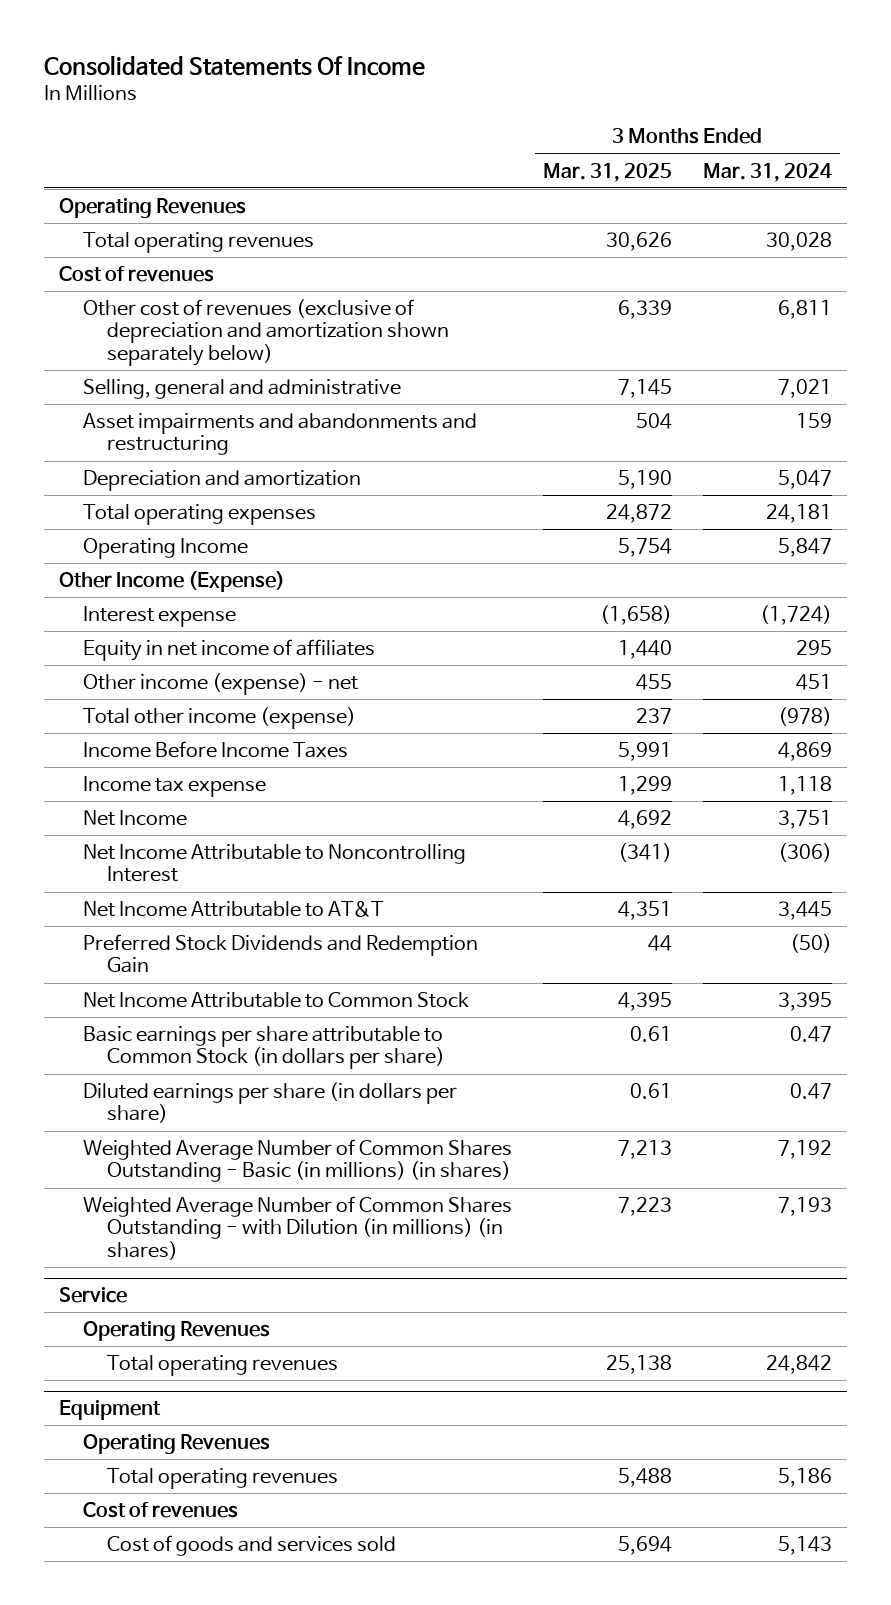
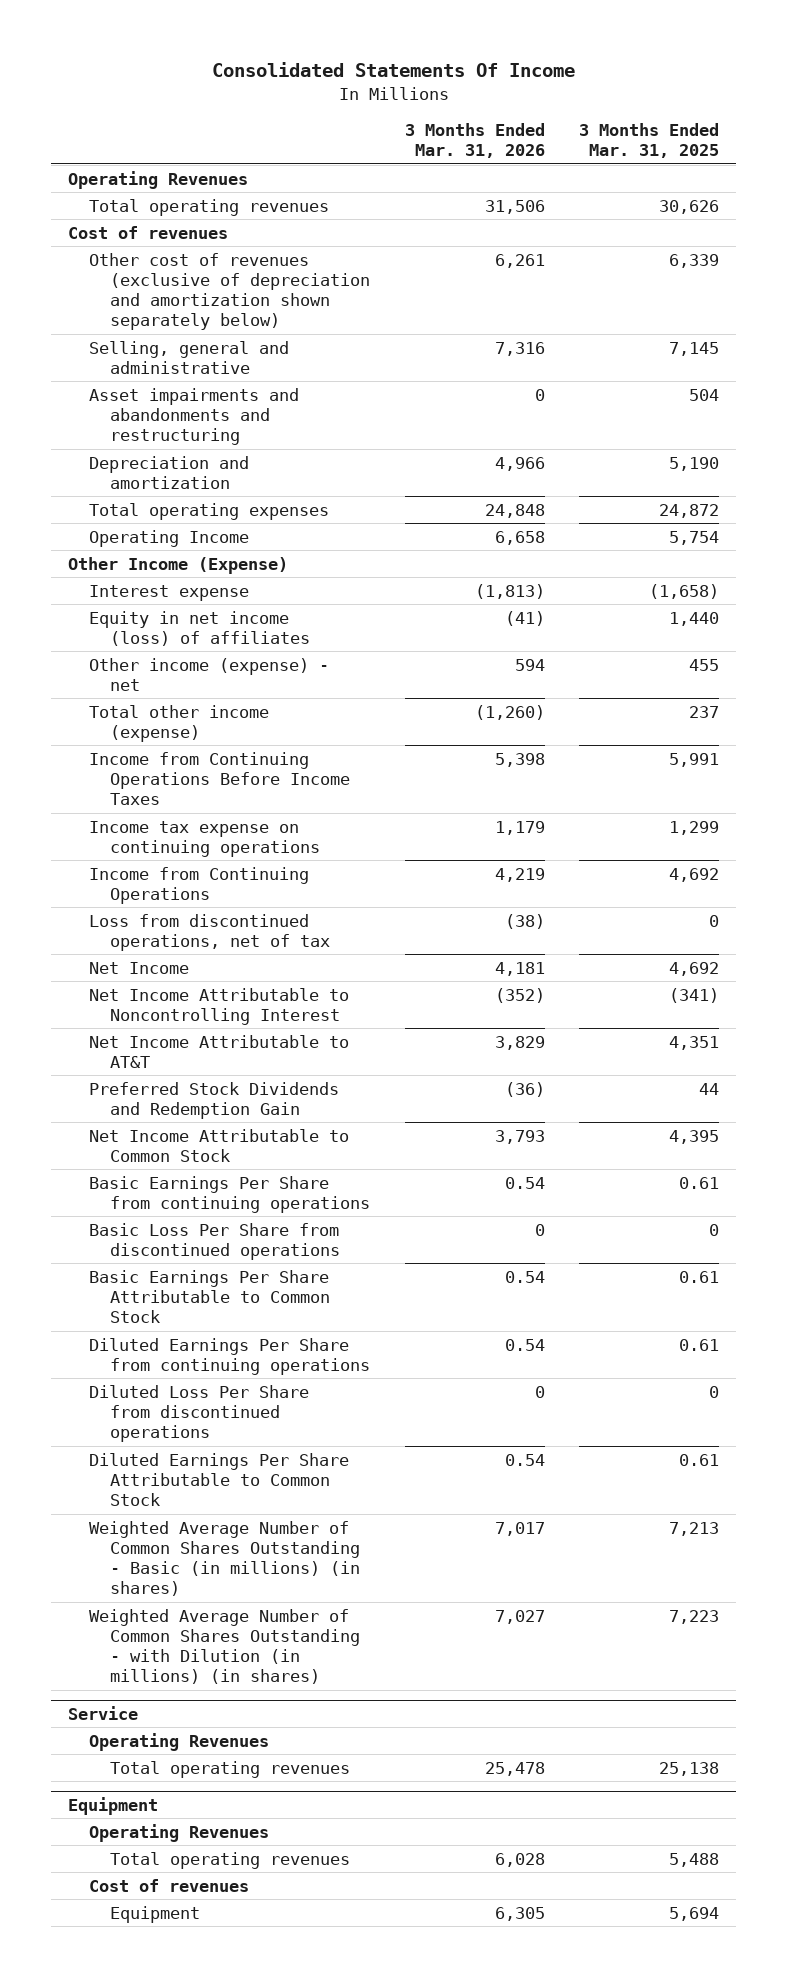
[702,162,832,182] Mar. 31, 2024 -> none
none -> [404,122,545,159] 3 Months Ended Mar. 31, 2026
[83,639,376,662] Equity in net income of affiliates -> [89,610,311,646] Equity in net income (loss) of affiliates
[83,741,349,759] Income Before Income Taxes -> [89,751,351,806] Income from Continuing Operations Before Income Taxes
[83,776,267,798] Income tax expense -> [89,820,321,857] Income tax expense on continuing operations
none -> [89,866,310,904] Income from Continuing Operations
none -> [89,913,331,951] Loss from discontinued operations, net of tax
none -> [89,1175,371,1213] Basic Earnings Per Share from continuing operations
none -> [89,1222,341,1260] Basic Loss Per Share from discontinued operations
[83,1026,446,1070] Basic earnings per share attributable to Common Stock (in dollars per share) -> [89,1269,331,1324] Basic Earnings Per Share Attributable to Common Stock
none -> [89,1337,371,1375] Diluted Earnings Per Share from continuing operations
none -> [89,1384,310,1443] Diluted Loss Per Share from discontinued operations
[83,1082,458,1124] Diluted earnings per share (in dollars per share) -> [89,1452,350,1507] Diluted Earnings Per Share Attributable to Common Stock
[107,1535,397,1557] Cost of goods and services sold -> [110,1905,201,1923] Equipment

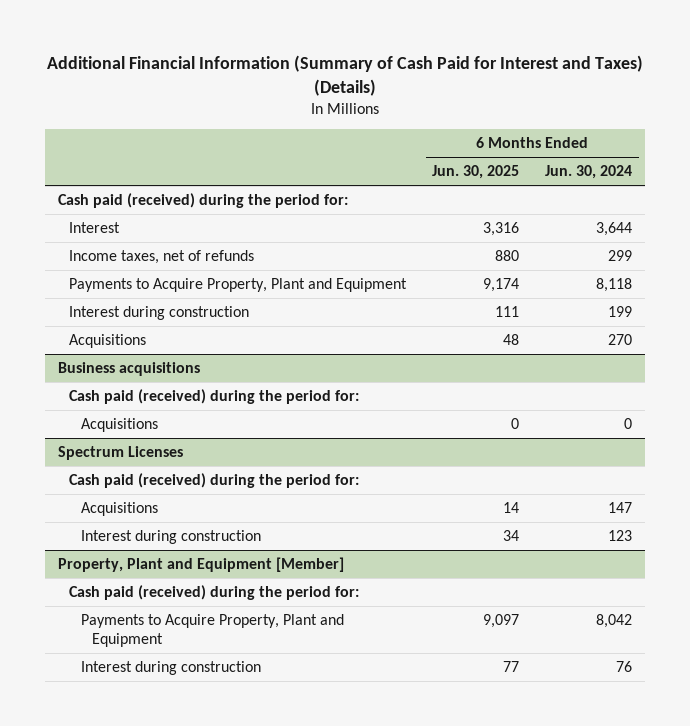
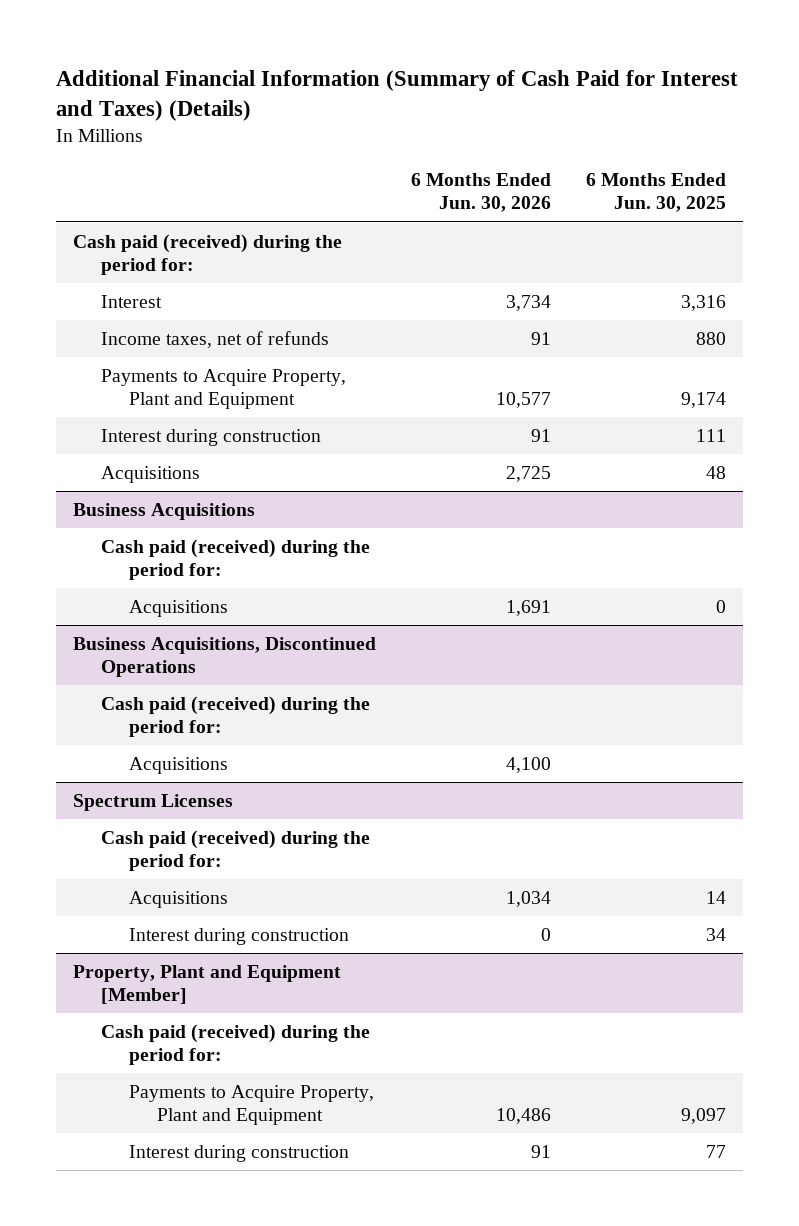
[545,165,633,180] Jun. 30, 2024 -> none
none -> [411,173,552,213] 6 Months Ended Jun. 30, 2026
[58,362,201,377] Business acquisitions -> [73,502,256,520] Business Acquisitions
none -> [73,636,377,677] Business Acquisitions, Discontinued Operations
none -> [101,695,371,737] Cash paid (received) during the period for:
none -> [129,756,229,774] Acquisitions

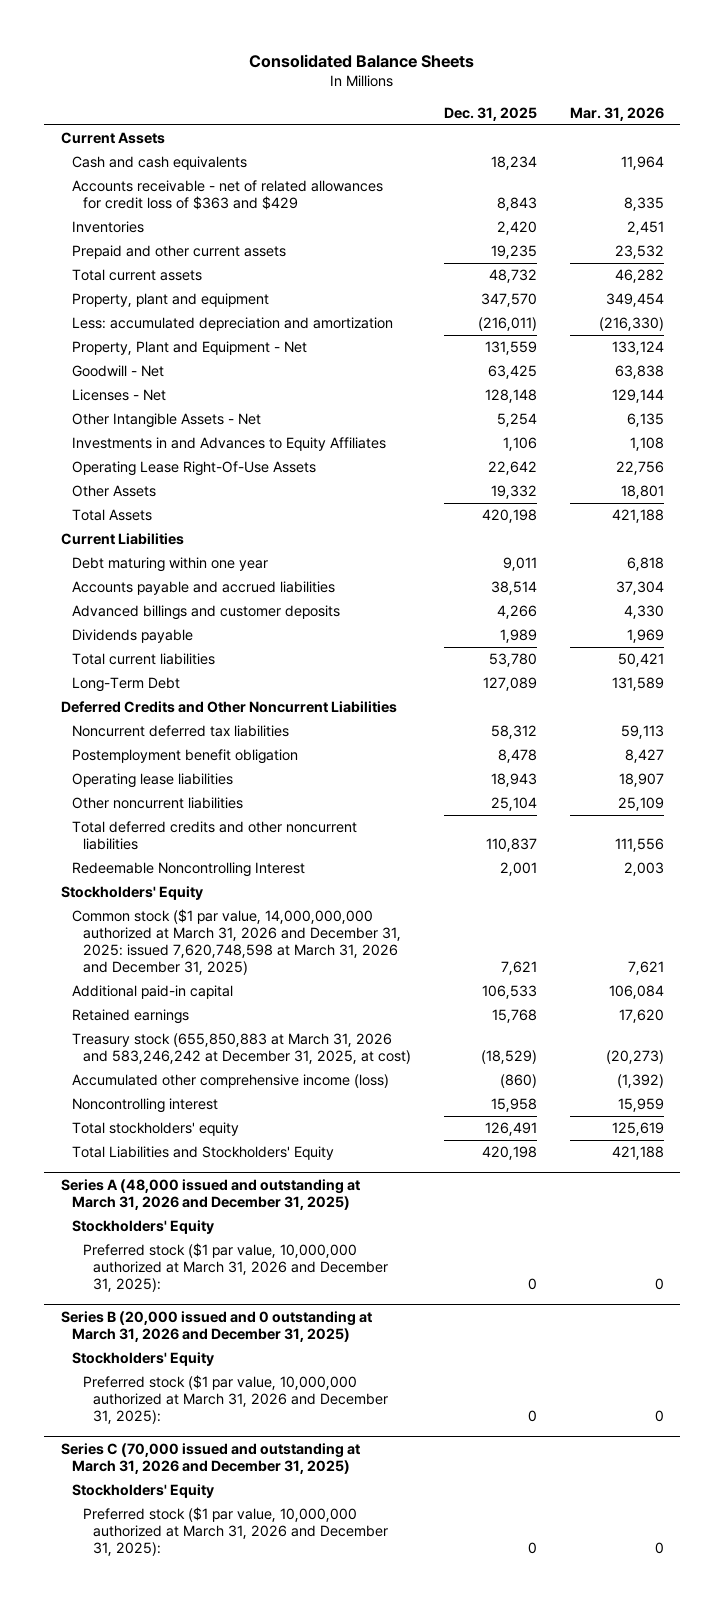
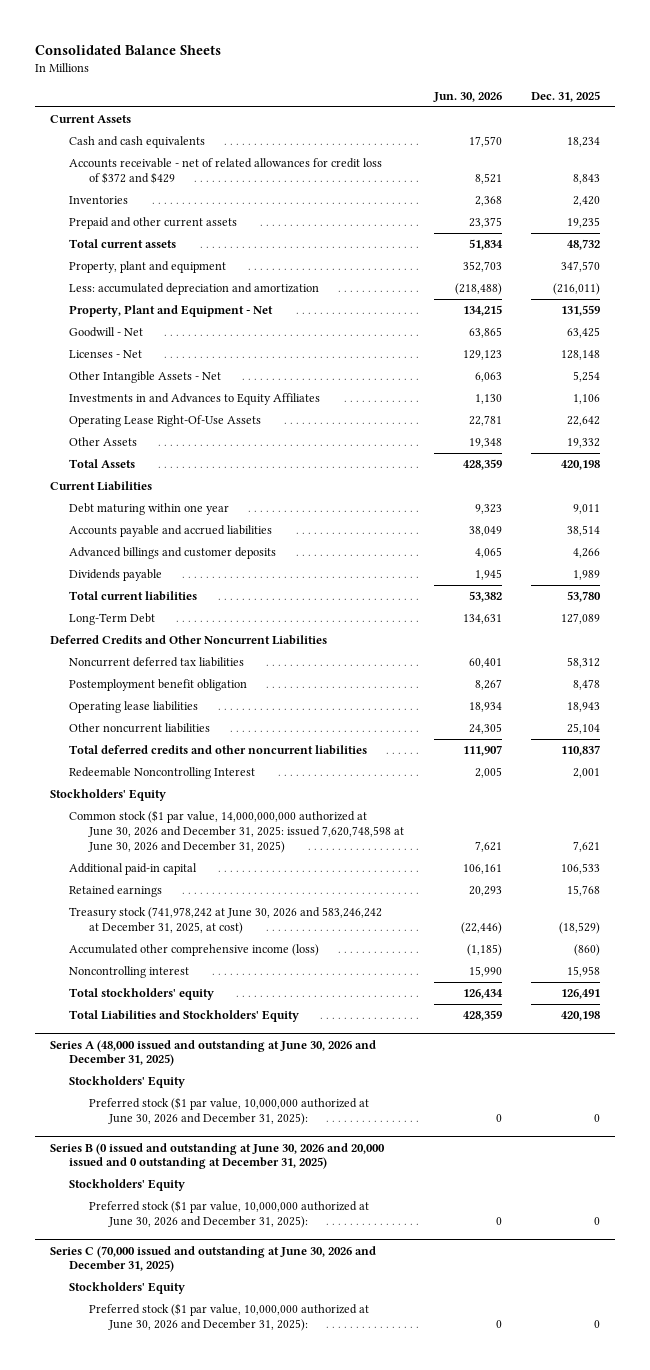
[569,106,664,121] Mar. 31, 2026 -> none
none -> [432,91,502,102] Jun. 30, 2026
[71,180,383,211] Accounts receivable - net of related allowances for credit loss of $363 and $429 -> [69,158,383,184] Accounts receivable - net of related allowances for credit loss of $372 and $429
[71,909,401,975] Common stock ($1 par value, 14,000,000,000 authorized at March 31, 2026 and December 31, 2025: issued 7,620,748,598 at March 31, 2026 and December 31, 2025) -> [69,810,405,853] Common stock ($1 par value, 14,000,000,000 authorized at June 30, 2026 and December 31, 2025: issued 7,620,748,598 at June 30, 2026 and December 31, 2025)
[71,1033,411,1065] Treasury stock (655,850,883 at March 31, 2026 and 583,246,242 at December 31, 2025, at cost) -> [69,907,383,934] Treasury stock (741,978,242 at June 30, 2026 and 583,246,242 at December 31, 2025, at cost)
[60,1178,360,1210] Series A (48,000 issued and outstanding at March 31, 2026 and December 31, 2025) -> [49,1039,376,1067] Series A (48,000 issued and outstanding at June 30, 2026 and December 31, 2025)
[82,1243,389,1293] Preferred stock ($1 par value, 10,000,000 authorized at March 31, 2026 and December 31, 2025): -> [89,1097,370,1125] Preferred stock ($1 par value, 10,000,000 authorized at June 30, 2026 and December 31, 2025):
[60,1310,372,1342] Series B (20,000 issued and 0 outstanding at March 31, 2026 and December 31, 2025) -> [49,1142,385,1170] Series B (0 issued and outstanding at June 30, 2026 and 20,000 issued and 0 outstanding at December 31, 2025)
[82,1375,389,1425] Preferred stock ($1 par value, 10,000,000 authorized at March 31, 2026 and December 31, 2025): -> [89,1200,370,1228] Preferred stock ($1 par value, 10,000,000 authorized at June 30, 2026 and December 31, 2025):
[60,1442,360,1474] Series C (70,000 issued and outstanding at March 31, 2026 and December 31, 2025) -> [49,1245,376,1273] Series C (70,000 issued and outstanding at June 30, 2026 and December 31, 2025)
[82,1507,389,1557] Preferred stock ($1 par value, 10,000,000 authorized at March 31, 2026 and December 31, 2025): -> [89,1303,370,1331] Preferred stock ($1 par value, 10,000,000 authorized at June 30, 2026 and December 31, 2025):

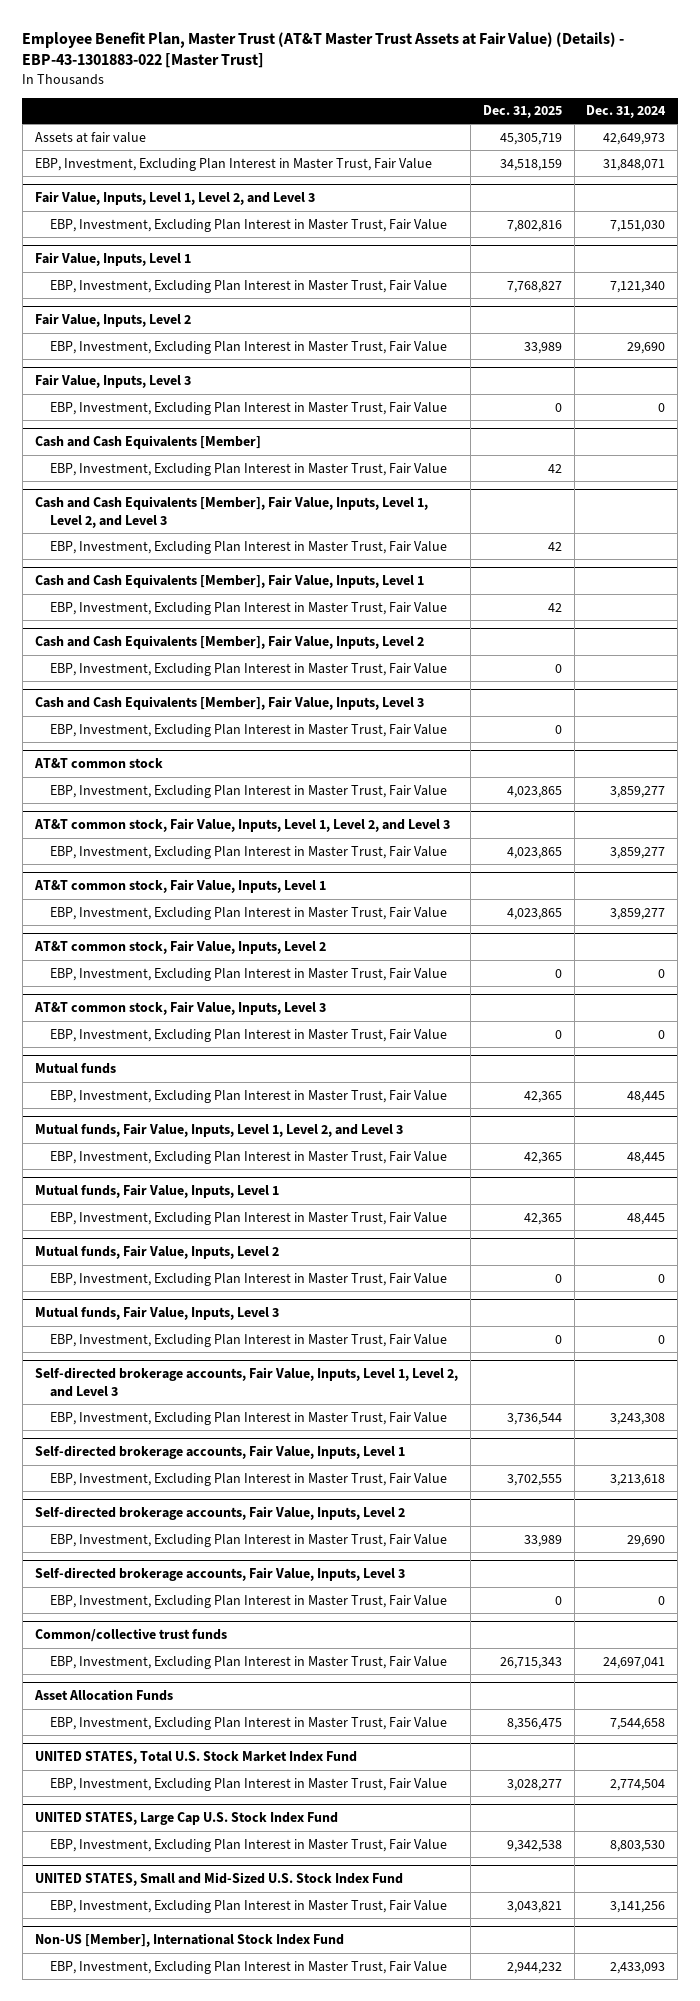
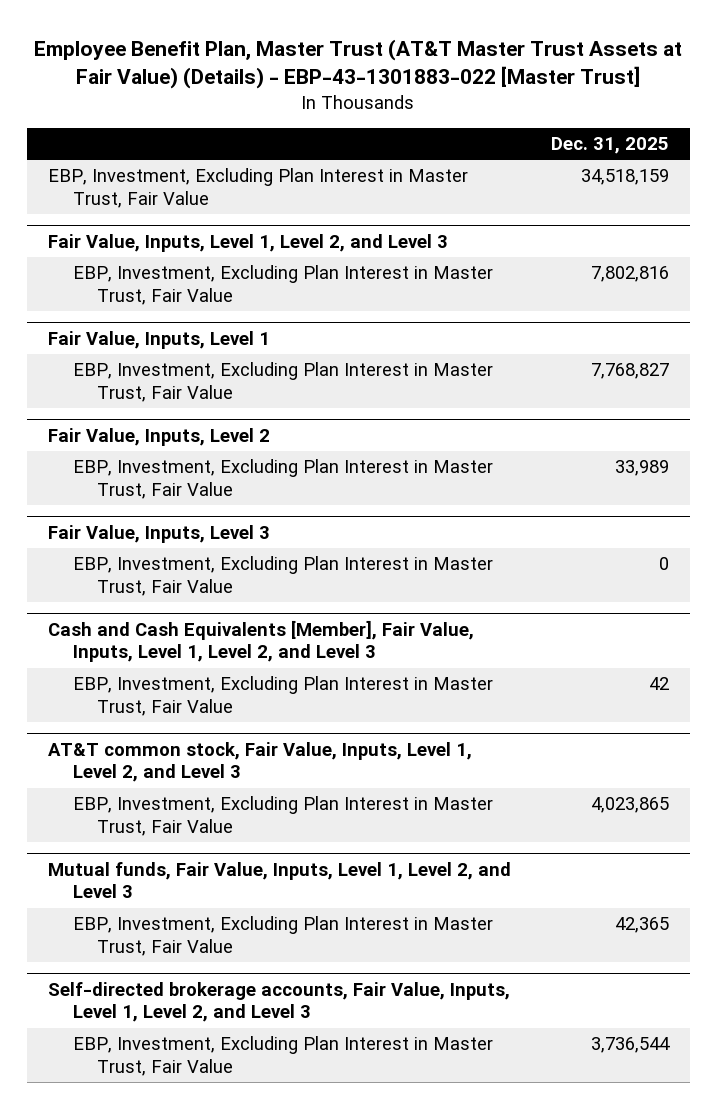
[586,105,667,119] Dec. 31, 2024 -> none
[34,131,146,143] Assets at fair value -> none
[34,435,261,450] Cash and Cash Equivalents [Member] -> none
[49,462,447,476] EBP, Investment, Excluding Plan Interest in Master Trust, Fair Value -> none
[34,574,424,589] Cash and Cash Equivalents [Member], Fair Value, Inputs, Level 1 -> none
[49,601,447,615] EBP, Investment, Excluding Plan Interest in Master Trust, Fair Value -> none
[34,635,424,650] Cash and Cash Equivalents [Member], Fair Value, Inputs, Level 2 -> none
[49,662,447,676] EBP, Investment, Excluding Plan Interest in Master Trust, Fair Value -> none
[34,696,424,711] Cash and Cash Equivalents [Member], Fair Value, Inputs, Level 3 -> none
[49,723,447,737] EBP, Investment, Excluding Plan Interest in Master Trust, Fair Value -> none
[33,758,163,769] AT&T common stock -> none
[49,784,447,798] EBP, Investment, Excluding Plan Interest in Master Trust, Fair Value -> none
[33,879,326,894] AT&T common stock, Fair Value, Inputs, Level 1 -> none
[49,906,447,920] EBP, Investment, Excluding Plan Interest in Master Trust, Fair Value -> none
[33,940,326,955] AT&T common stock, Fair Value, Inputs, Level 2 -> none
[49,967,447,981] EBP, Investment, Excluding Plan Interest in Master Trust, Fair Value -> none
[33,1001,326,1016] AT&T common stock, Fair Value, Inputs, Level 3 -> none
[49,1028,447,1042] EBP, Investment, Excluding Plan Interest in Master Trust, Fair Value -> none
[34,1063,116,1075] Mutual funds -> none
[49,1089,447,1103] EBP, Investment, Excluding Plan Interest in Master Trust, Fair Value -> none
[34,1184,279,1199] Mutual funds, Fair Value, Inputs, Level 1 -> none
[49,1211,447,1225] EBP, Investment, Excluding Plan Interest in Master Trust, Fair Value -> none
[34,1245,279,1260] Mutual funds, Fair Value, Inputs, Level 2 -> none
[49,1272,447,1286] EBP, Investment, Excluding Plan Interest in Master Trust, Fair Value -> none
[34,1306,279,1321] Mutual funds, Fair Value, Inputs, Level 3 -> none
[49,1333,447,1347] EBP, Investment, Excluding Plan Interest in Master Trust, Fair Value -> none
[34,1445,405,1460] Self-directed brokerage accounts, Fair Value, Inputs, Level 1 -> none
[49,1472,447,1486] EBP, Investment, Excluding Plan Interest in Master Trust, Fair Value -> none
[34,1506,405,1521] Self-directed brokerage accounts, Fair Value, Inputs, Level 2 -> none
[49,1533,447,1547] EBP, Investment, Excluding Plan Interest in Master Trust, Fair Value -> none
[34,1567,405,1582] Self-directed brokerage accounts, Fair Value, Inputs, Level 3 -> none
[49,1594,447,1608] EBP, Investment, Excluding Plan Interest in Master Trust, Fair Value -> none
[34,1628,227,1643] Common/collective trust funds -> none
[49,1655,447,1669] EBP, Investment, Excluding Plan Interest in Master Trust, Fair Value -> none
[33,1689,173,1702] Asset Allocation Funds -> none
[49,1716,447,1730] EBP, Investment, Excluding Plan Interest in Master Trust, Fair Value -> none
[34,1751,357,1765] UNITED STATES, Total U.S. Stock Market Index Fund -> none
[49,1777,447,1791] EBP, Investment, Excluding Plan Interest in Master Trust, Fair Value -> none
[34,1812,338,1826] UNITED STATES, Large Cap U.S. Stock Index Fund -> none
[49,1838,447,1852] EBP, Investment, Excluding Plan Interest in Master Trust, Fair Value -> none
[34,1872,403,1887] UNITED STATES, Small and Mid-Sized U.S. Stock Index Fund -> none
[49,1899,447,1913] EBP, Investment, Excluding Plan Interest in Master Trust, Fair Value -> none
[34,1933,344,1948] Non-US [Member], International Stock Index Fund -> none
[49,1960,447,1974] EBP, Investment, Excluding Plan Interest in Master Trust, Fair Value -> none

